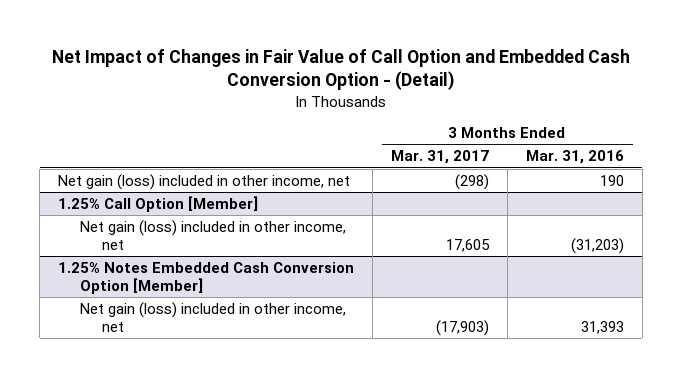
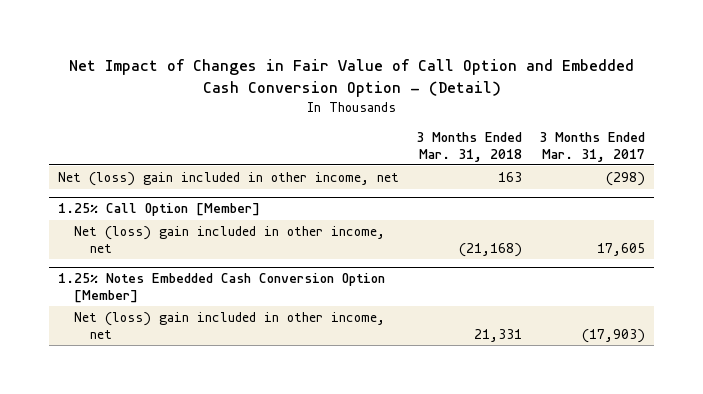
[525,150,624,165] Mar. 31, 2016 -> none
none -> [416,132,523,162] 3 Months Ended Mar. 31, 2018
[57,173,350,190] Net gain (loss) included in other income, net -> [57,172,399,187] Net (loss) gain included in other income, net
[79,219,346,250] Net gain (loss) included in other income, net -> [73,226,385,253] Net (loss) gain included in other income, net
[79,301,346,332] Net gain (loss) included in other income, net -> [73,312,385,339] Net (loss) gain included in other income, net

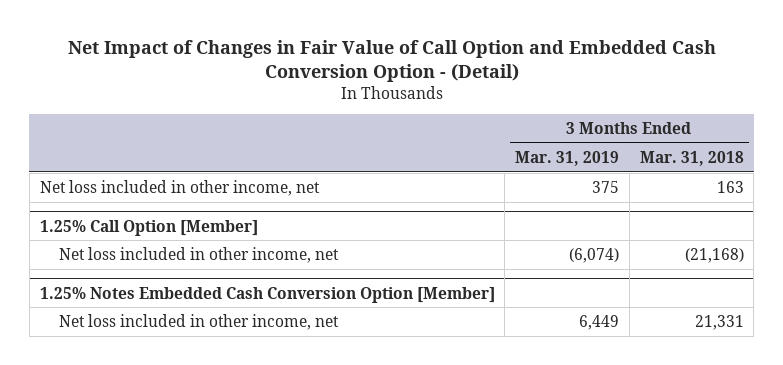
[539,132,646,162] 3 Months Ended Mar. 31, 2017 -> none
none -> [515,150,620,166] Mar. 31, 2019
[57,172,399,187] Net (loss) gain included in other income, net -> [39,179,320,196] Net loss included in other income, net
[73,226,385,253] Net (loss) gain included in other income, net -> [59,246,340,263] Net loss included in other income, net
[73,312,385,339] Net (loss) gain included in other income, net -> [59,313,340,330] Net loss included in other income, net

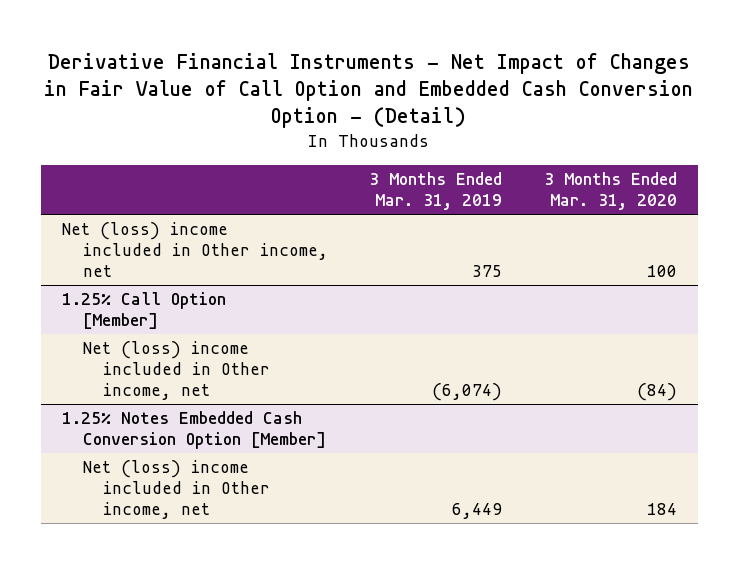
[67,39,716,82] Net Impact of Changes in Fair Value of Call Option and Embedded Cash Conversion Option - (Detail) -> [44,52,694,129] Derivative Financial Instruments - Net Impact of Changes in Fair Value of Call Option and Embedded Cash Conversion Option - (Detail)
[639,150,744,166] Mar. 31, 2018 -> none
none -> [543,172,677,211] 3 Months Ended Mar. 31, 2020
[39,179,320,196] Net loss included in other income, net -> [62,222,328,277] Net (loss) income included in Other income, net
[59,246,340,263] Net loss included in other income, net -> [82,341,270,400] Net (loss) income included in Other income, net
[59,313,340,330] Net loss included in other income, net -> [82,460,270,519] Net (loss) income included in Other income, net

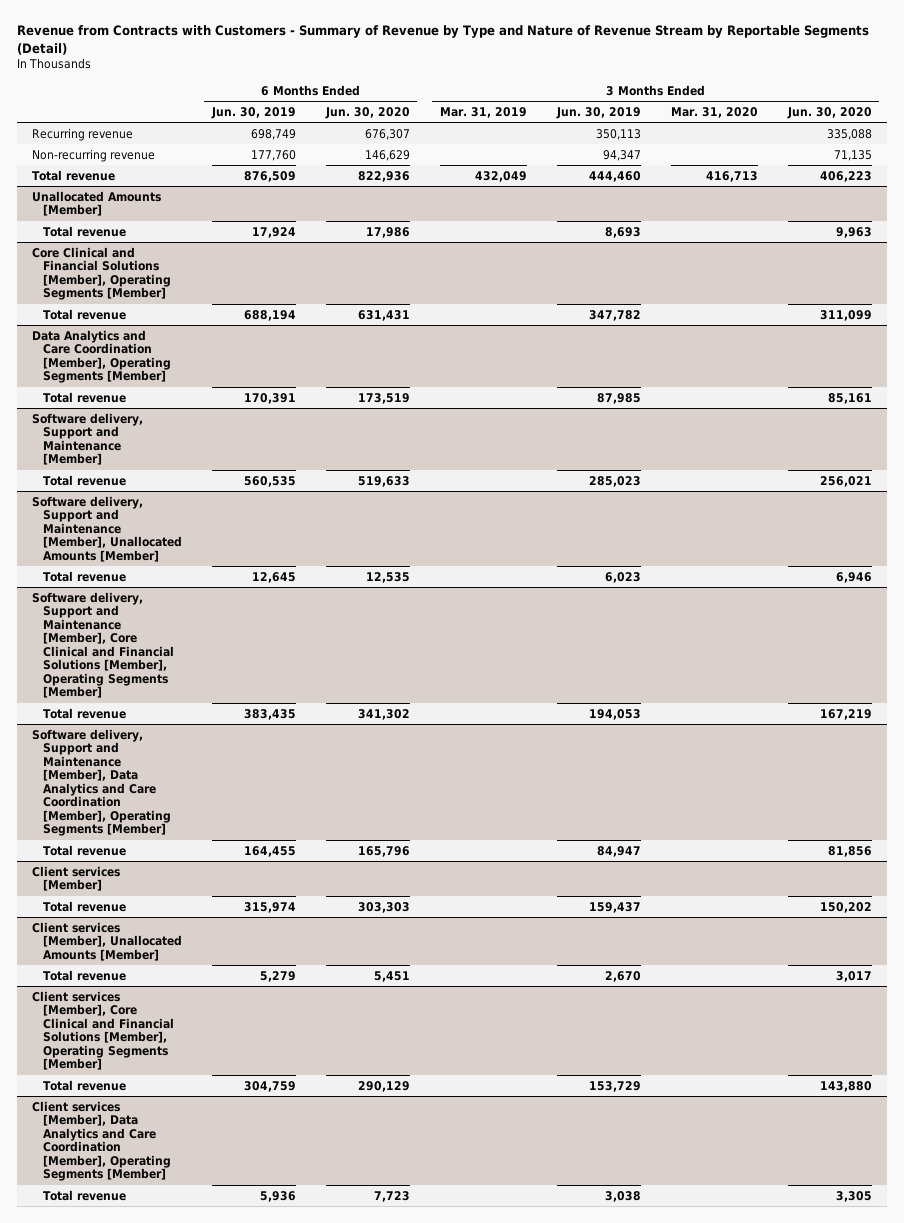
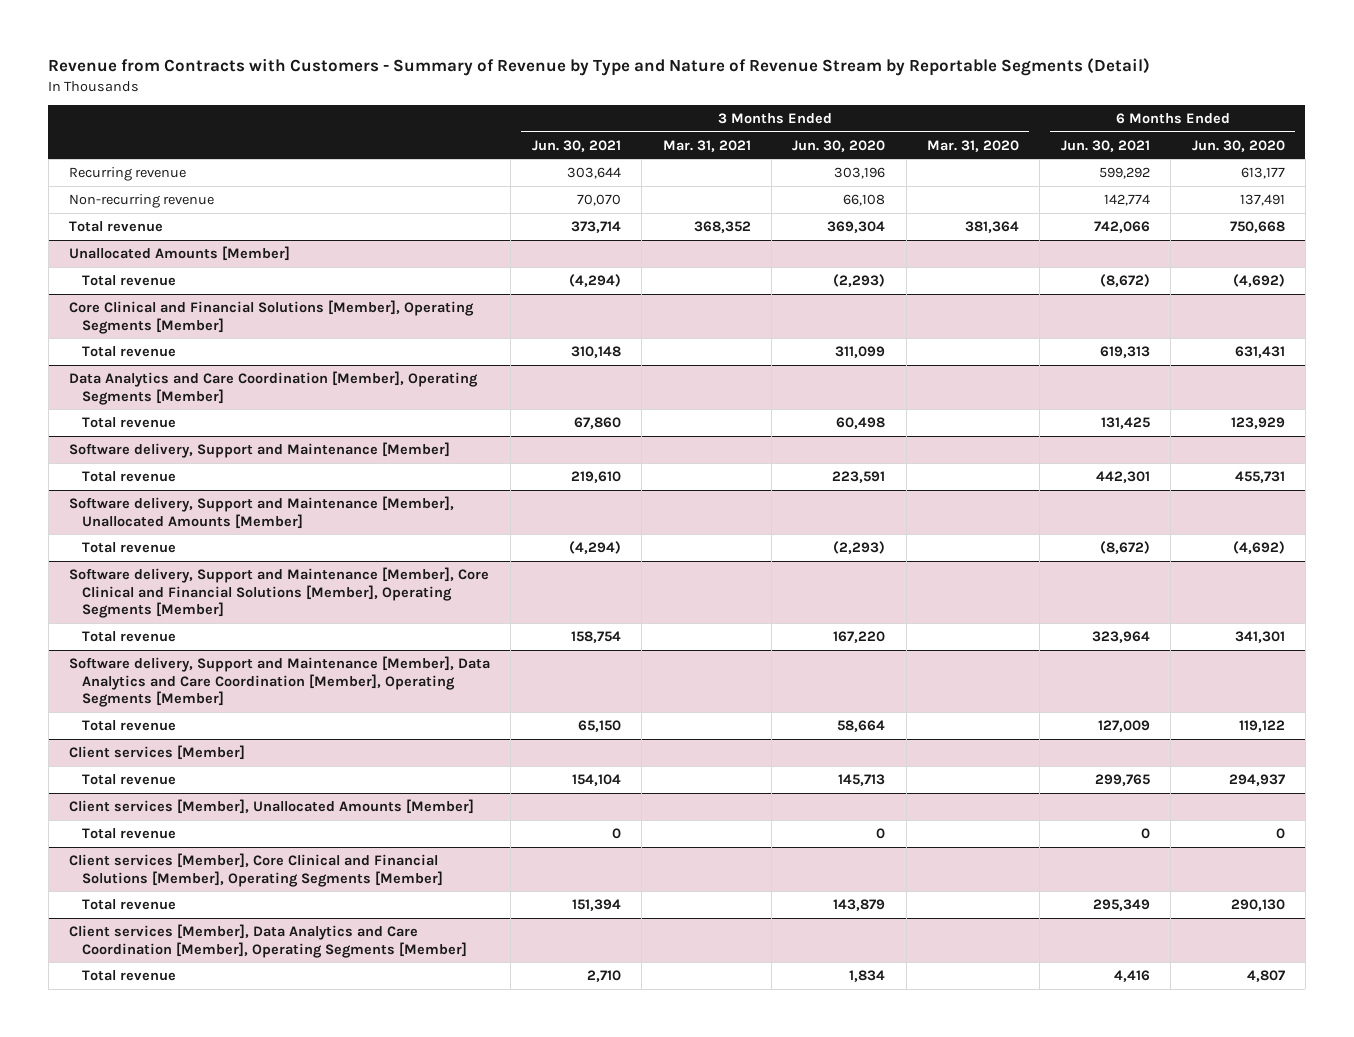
[210,107,296,120] Jun. 30, 2019 -> none
[439,107,527,119] Mar. 31, 2019 -> none
[555,107,641,120] Jun. 30, 2019 -> none
none -> [531,139,621,152] Jun. 30, 2021
none -> [662,139,751,152] Mar. 31, 2021
none -> [1060,139,1150,152] Jun. 30, 2021
[364,128,410,140] 676,307 -> [1240,166,1285,179] 613,177
[826,128,872,140] 335,088 -> [834,166,886,179] 303,196
[364,149,410,161] 146,629 -> [1239,193,1285,206] 137,491
[833,149,872,161] 71,135 -> [843,193,886,206] 66,108
[357,170,410,182] 822,936 -> [1229,220,1285,233] 750,668
[705,170,758,182] 416,713 -> [965,220,1020,233] 381,364
[819,170,872,182] 406,223 -> [827,220,886,233] 369,304
[365,226,410,238] 17,986 -> [1232,273,1285,287] (4,692)
[835,226,872,238] 9,963 -> [833,273,886,287] (2,293)
[357,392,410,404] 173,519 -> [1230,416,1285,429] 123,929
[827,392,872,404] 85,161 -> [836,416,886,429] 60,498
[357,475,410,487] 519,633 -> [1234,470,1285,483] 455,731
[819,475,872,487] 256,021 -> [832,470,886,483] 223,591
[365,571,410,583] 12,535 -> [1232,540,1285,554] (4,692)
[835,571,872,583] 6,946 -> [833,540,886,554] (2,293)
[357,708,410,720] 341,302 -> [1234,630,1285,643] 341,301
[819,708,872,720] 167,219 -> [833,630,886,643] 167,220
[357,845,410,857] 165,796 -> [1238,719,1285,732] 119,122
[827,845,872,857] 81,856 -> [837,719,886,732] 58,664
[357,901,410,913] 303,303 -> [1228,773,1285,786] 294,937
[819,901,872,913] 150,202 -> [838,773,886,786] 145,713
[373,970,410,982] 5,451 -> [1275,827,1285,839] 0
[835,970,872,982] 3,017 -> [876,827,886,839] 0
[357,1080,410,1092] 290,129 -> [1230,898,1285,911] 290,130
[819,1080,872,1092] 143,880 -> [833,898,886,911] 143,879
[373,1190,410,1202] 7,723 -> [1246,969,1285,982] 4,807
[835,1190,872,1202] 3,305 -> [849,969,886,982] 1,834

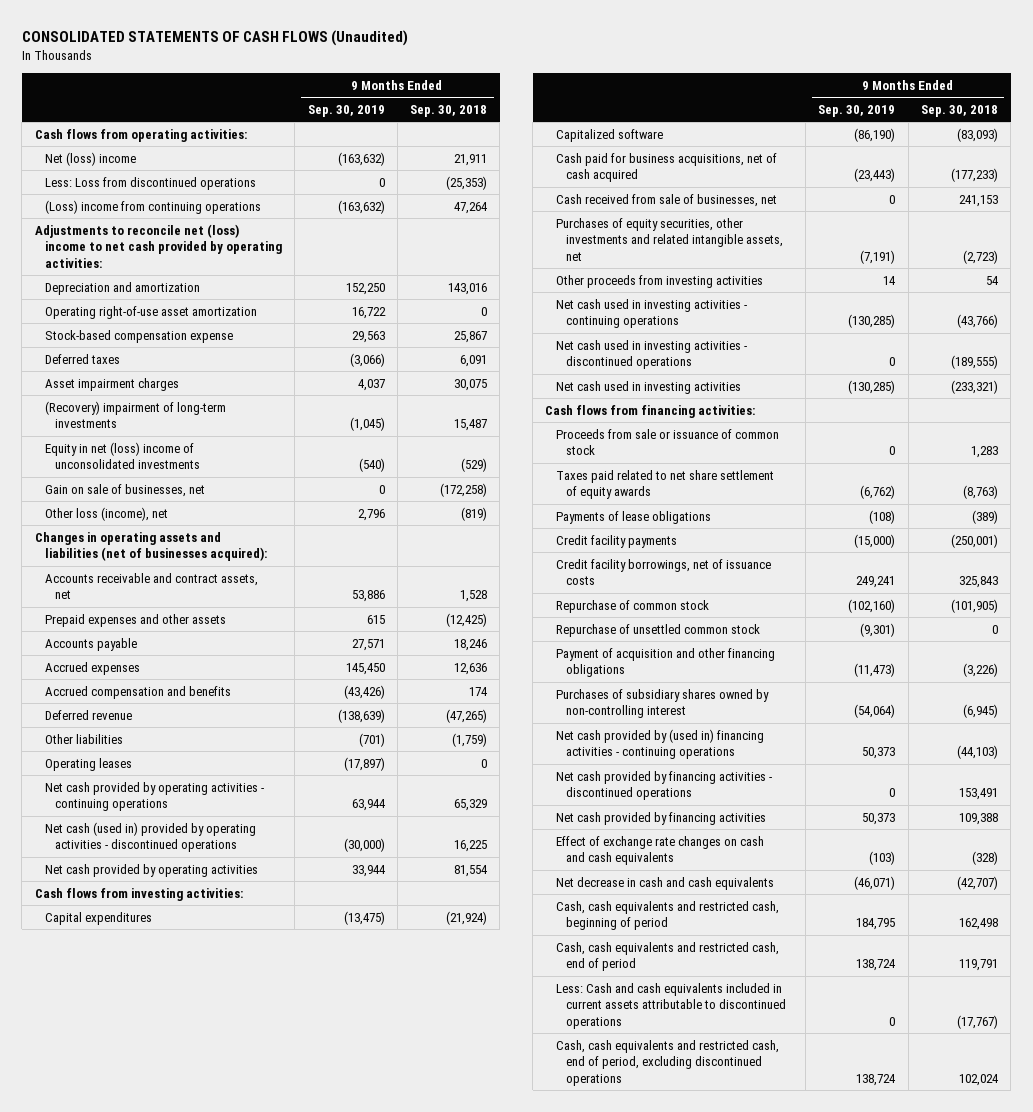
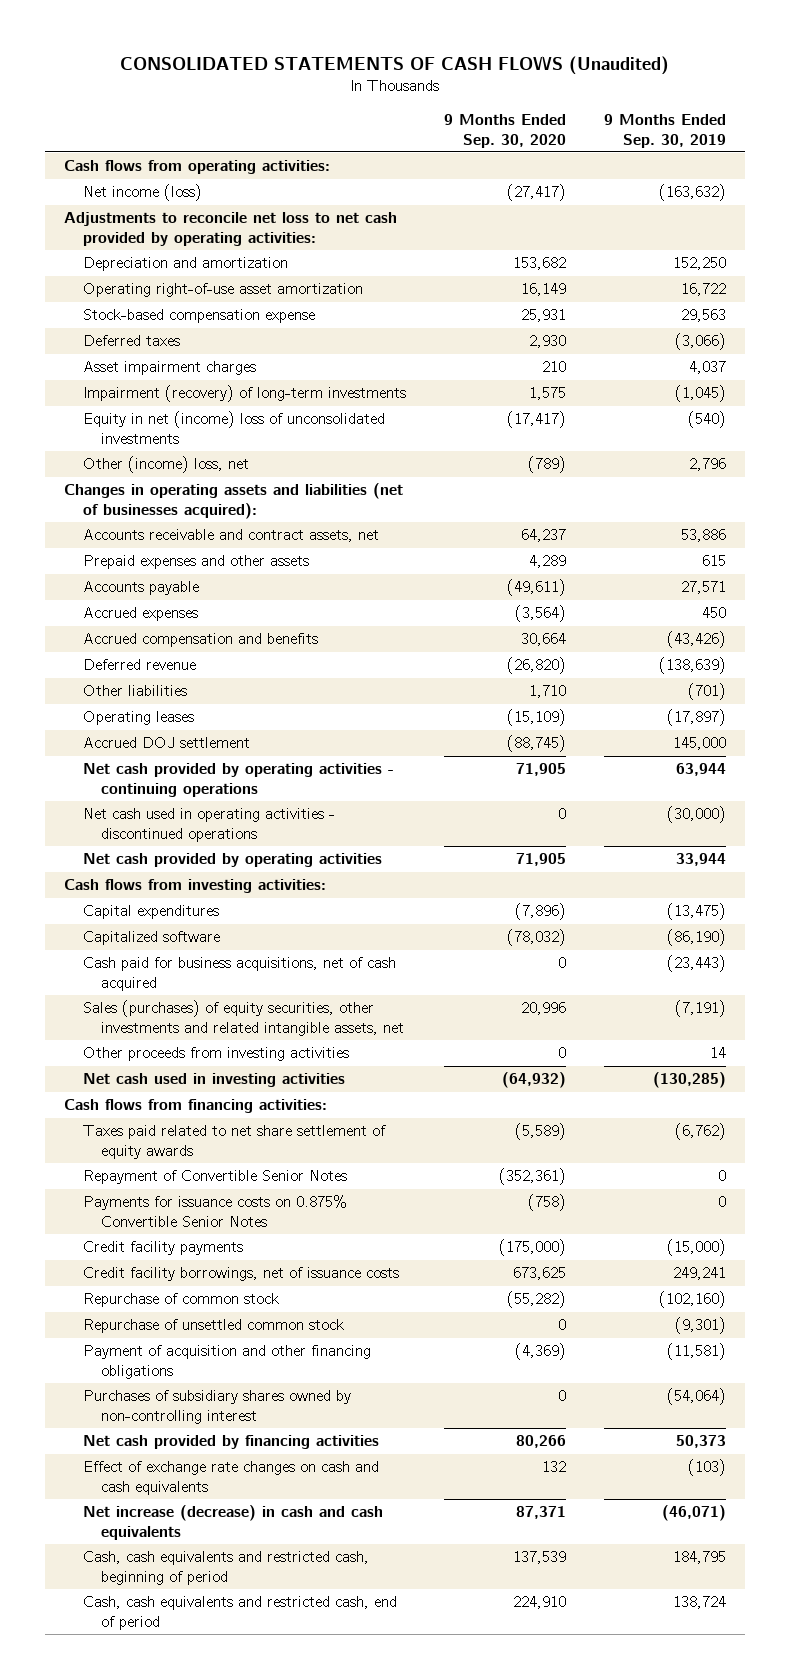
[410,104,488,117] Sep. 30, 2018 -> none
none -> [443,114,566,148] 9 Months Ended Sep. 30, 2020
[45,176,257,190] Less: Loss from discontinued operations -> none
[45,199,262,214] (Loss) income from continuing operations -> none
[45,151,137,166] Net (loss) income -> [82,184,202,202] Net income (loss)
[34,223,283,269] Adjustments to reconcile net (loss) income to net cash provided by operating activities: -> [64,212,398,246] Adjustments to reconcile net loss to net cash provided by operating activities:
[45,483,206,497] Gain on sale of businesses, net -> none
[45,400,227,429] (Recovery) impairment of long-term investments -> [82,385,406,403] Impairment (recovery) of long-term investments
[45,441,201,470] Equity in net (loss) income of unconsolidated investments -> [82,411,385,444] Equity in net (income) loss of unconsolidated investments
[45,506,169,521] Other loss (income), net -> [82,456,249,474] Other (income) loss, net
[345,662,385,675] 145,450 -> [701,607,726,619] 450
none -> [82,737,250,749] Accrued DOJ settlement
[45,821,257,853] Net cash (used in) provided by operating activities - discontinued operations -> [82,808,335,842] Net cash used in operating activities - discontinued operations
[555,193,777,207] Cash received from sale of businesses, net -> none
[555,217,784,262] Purchases of equity securities, other investments and related intangible assets, net -> [82,1000,405,1036] Sales (purchases) of equity securities, other investments and related intangible assets, net
[555,298,747,329] Net cash used in investing activities - continuing operations -> none
[555,339,747,370] Net cash used in investing activities - discontinued operations -> none
[555,428,779,456] Proceeds from sale or issuance of common stock -> none
[555,510,711,524] Payments of lease obligations -> none
none -> [82,1170,347,1185] Repayment of Convertible Senior Notes
none -> [82,1195,347,1227] Payments for issuance costs on 0.875% Convertible Senior Notes
[854,663,896,678] (11,473) -> [666,1343,726,1361] (11,581)
[555,728,764,760] Net cash provided by (used in) financing activities - continuing operations -> none
[555,770,772,801] Net cash provided by financing activities - discontinued operations -> none
[555,876,774,890] Net decrease in cash and cash equivalents -> [82,1505,383,1540] Net increase (decrease) in cash and cash equivalents
[555,982,787,1030] Less: Cash and cash equivalents included in current assets attributable to discontinued operations -> none
[555,1039,779,1087] Cash, cash equivalents and restricted cash, end of period, excluding discontinued operations -> none

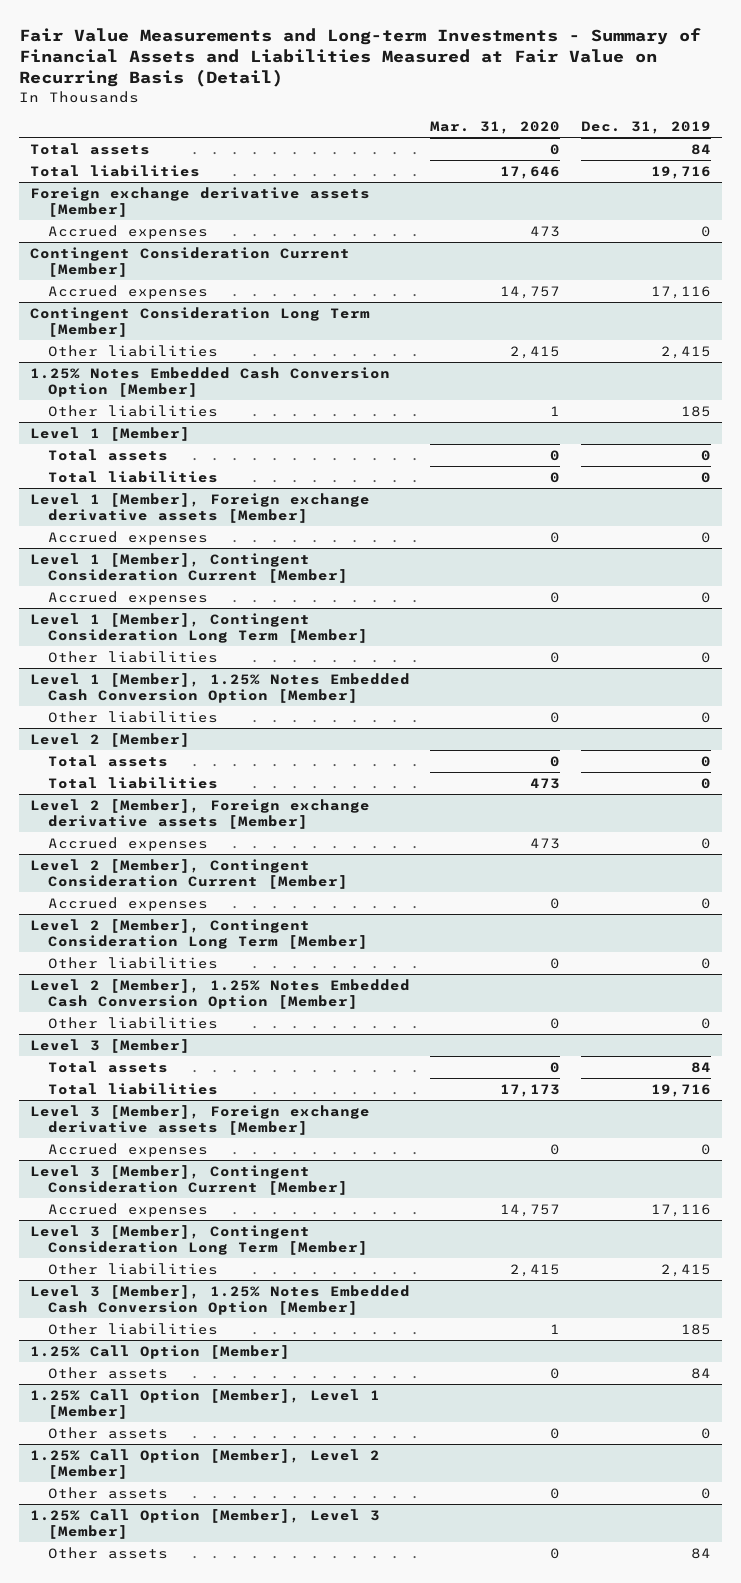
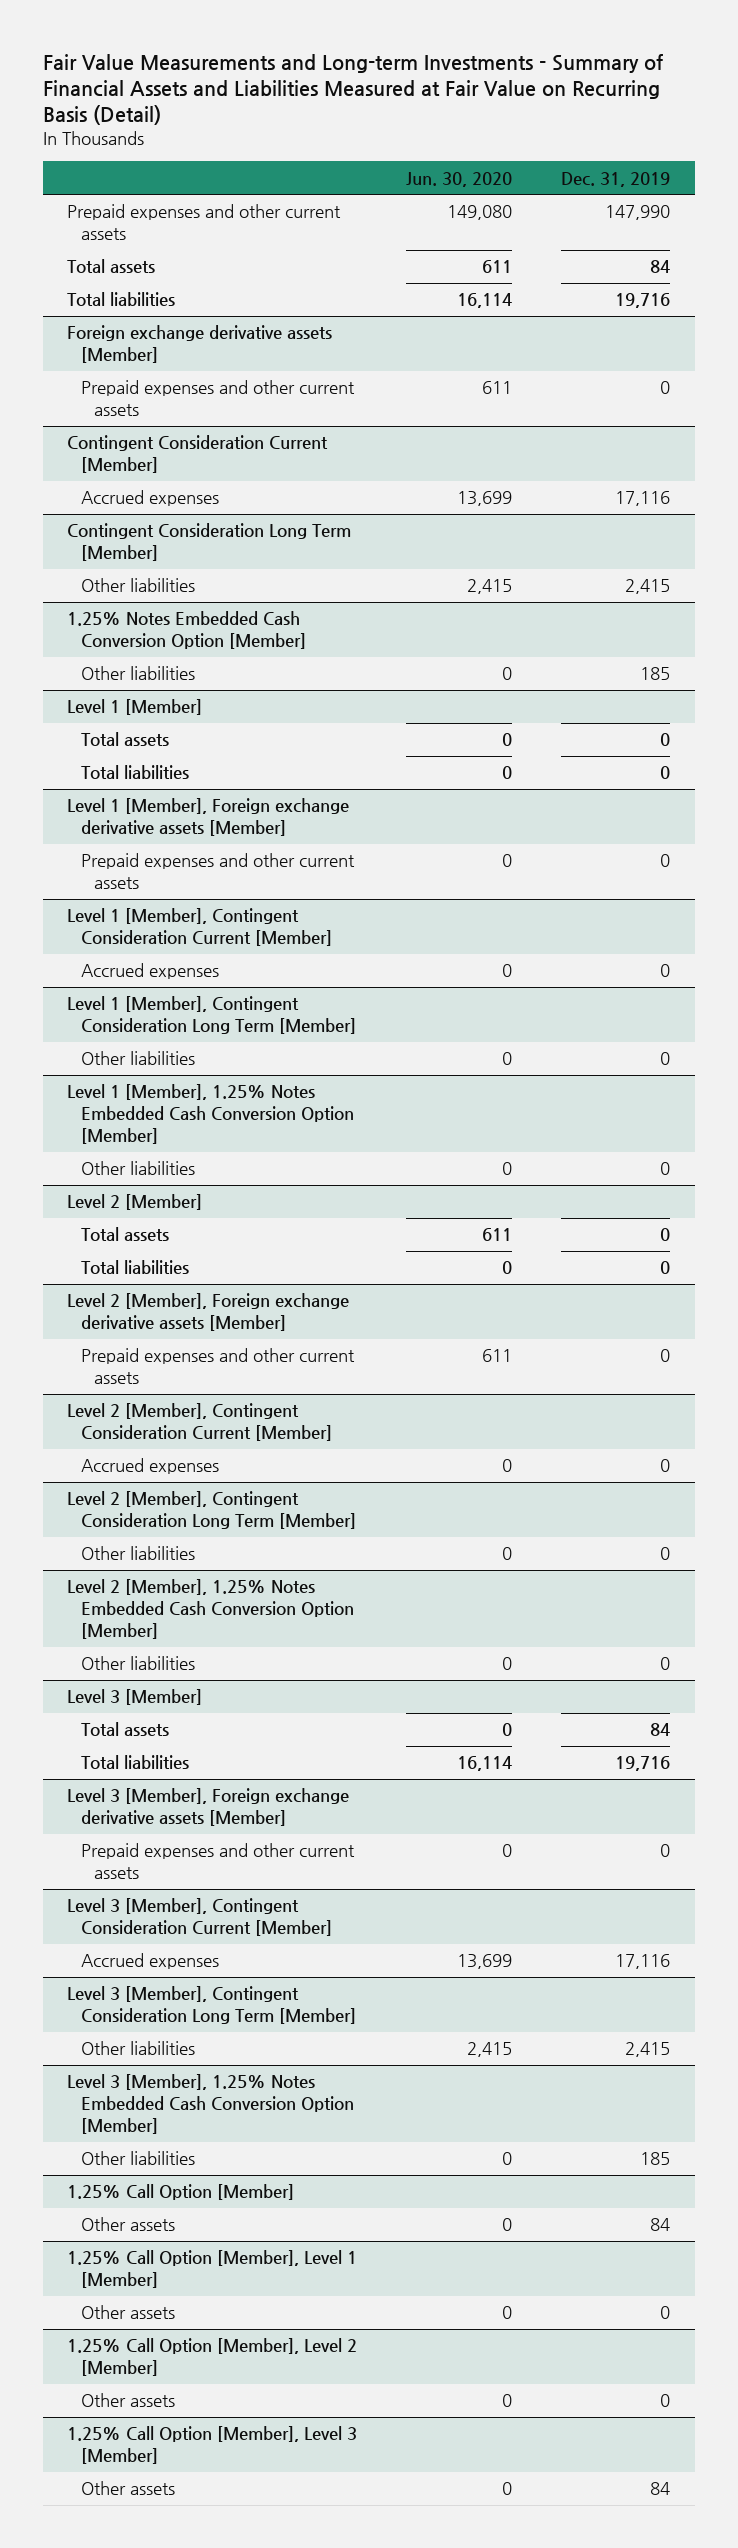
[430,121,561,135] Mar. 31, 2020 -> none
none -> [406,171,513,187] Jun. 30, 2020
none -> [67,204,342,241] Prepaid expenses and other current assets
[47,224,208,239] Accrued expenses -> none
none -> [80,380,355,417] Prepaid expenses and other current assets
[47,530,208,545] Accrued expenses -> none
none -> [80,853,355,890] Prepaid expenses and other current assets
[47,836,208,851] Accrued expenses -> none
none -> [80,1348,355,1385] Prepaid expenses and other current assets
[47,1142,208,1157] Accrued expenses -> none
none -> [80,1843,355,1880] Prepaid expenses and other current assets

